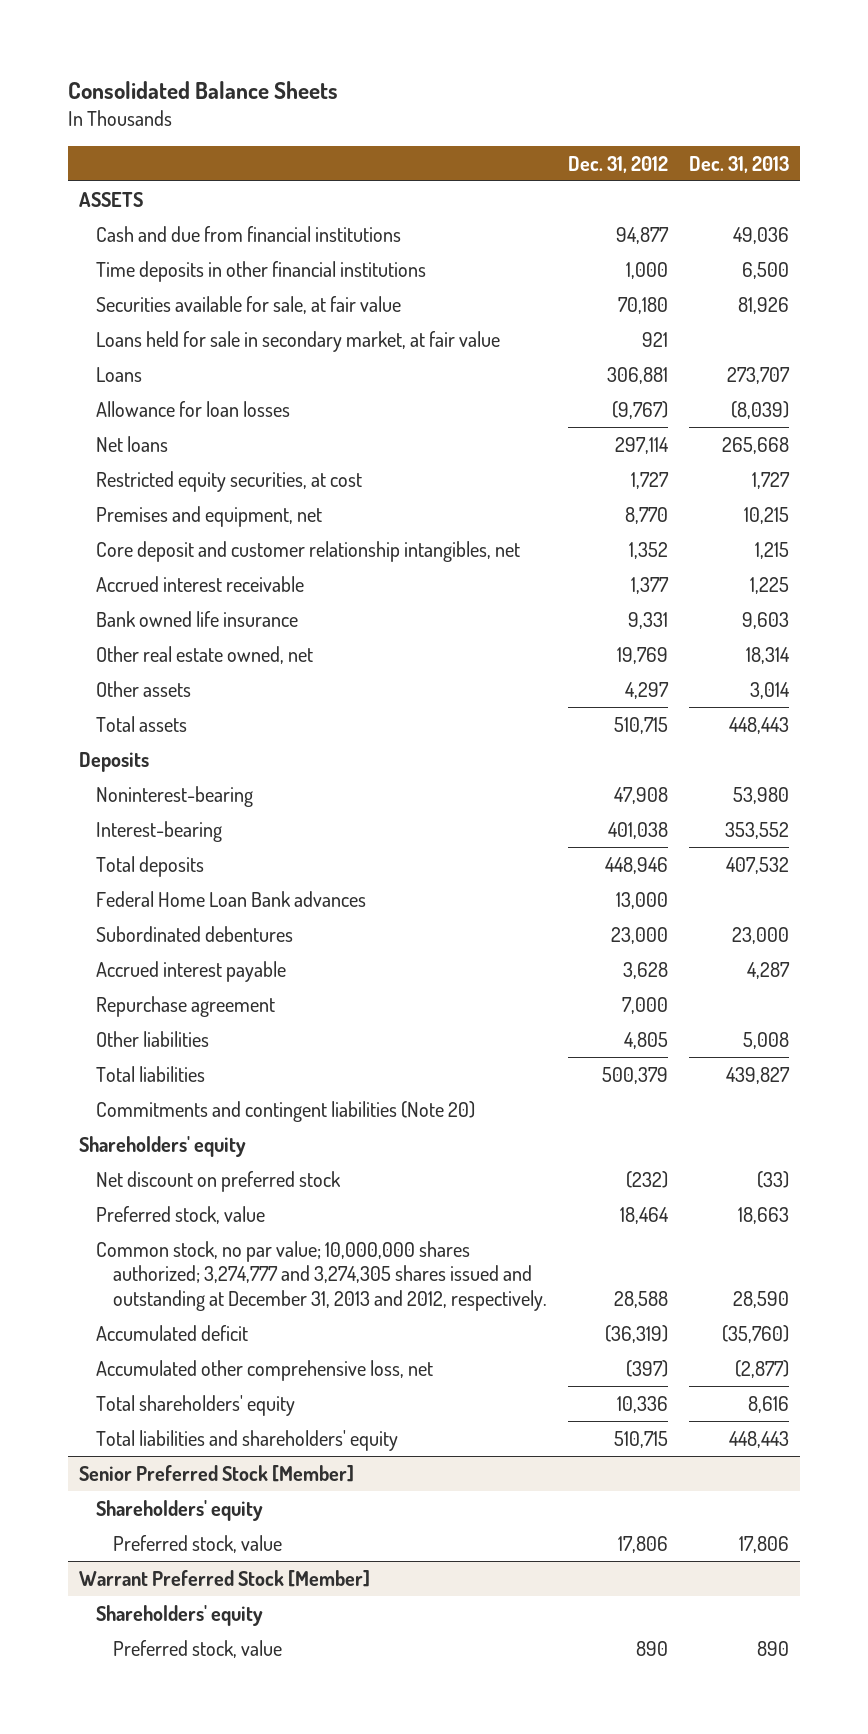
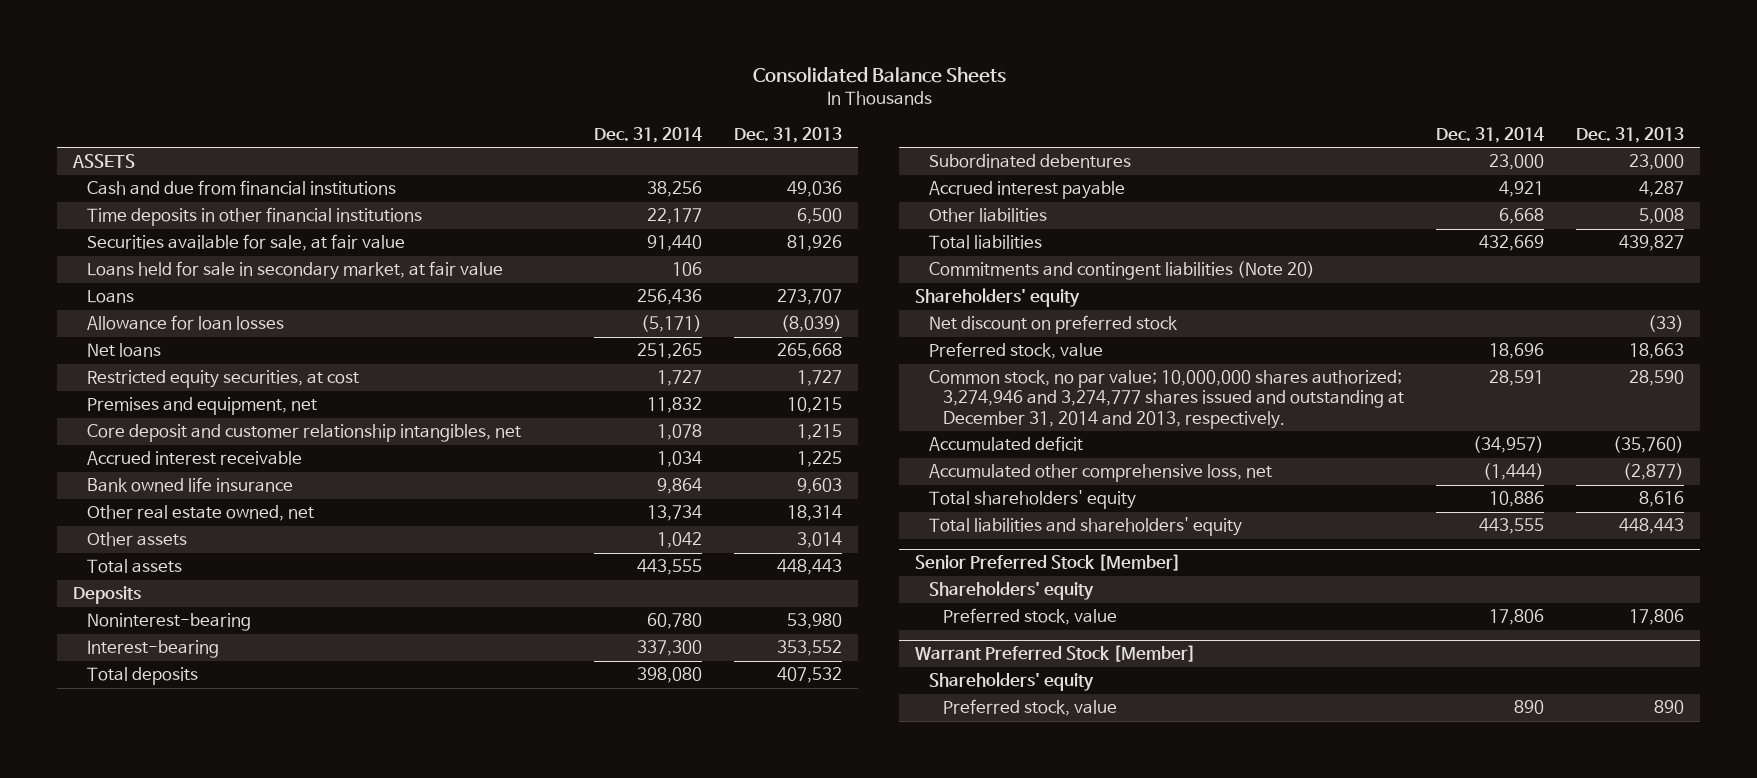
[567,155,668,173] Dec. 31, 2012 -> none
none -> [593,126,702,143] Dec. 31, 2014
[95,890,366,907] Federal Home Loan Bank advances -> none
[95,995,275,1017] Repurchase agreement -> none
[95,1240,547,1311] Common stock, no par value; 10,000,000 shares authorized; 3,274,777 and 3,274,305 shares issued and outstanding at December 31, 2013 and 2012, respectively. -> [929,370,1405,429] Common stock, no par value; 10,000,000 shares authorized; 3,274,946 and 3,274,777 shares issued and outstanding at December 31, 2014 and 2013, respectively.

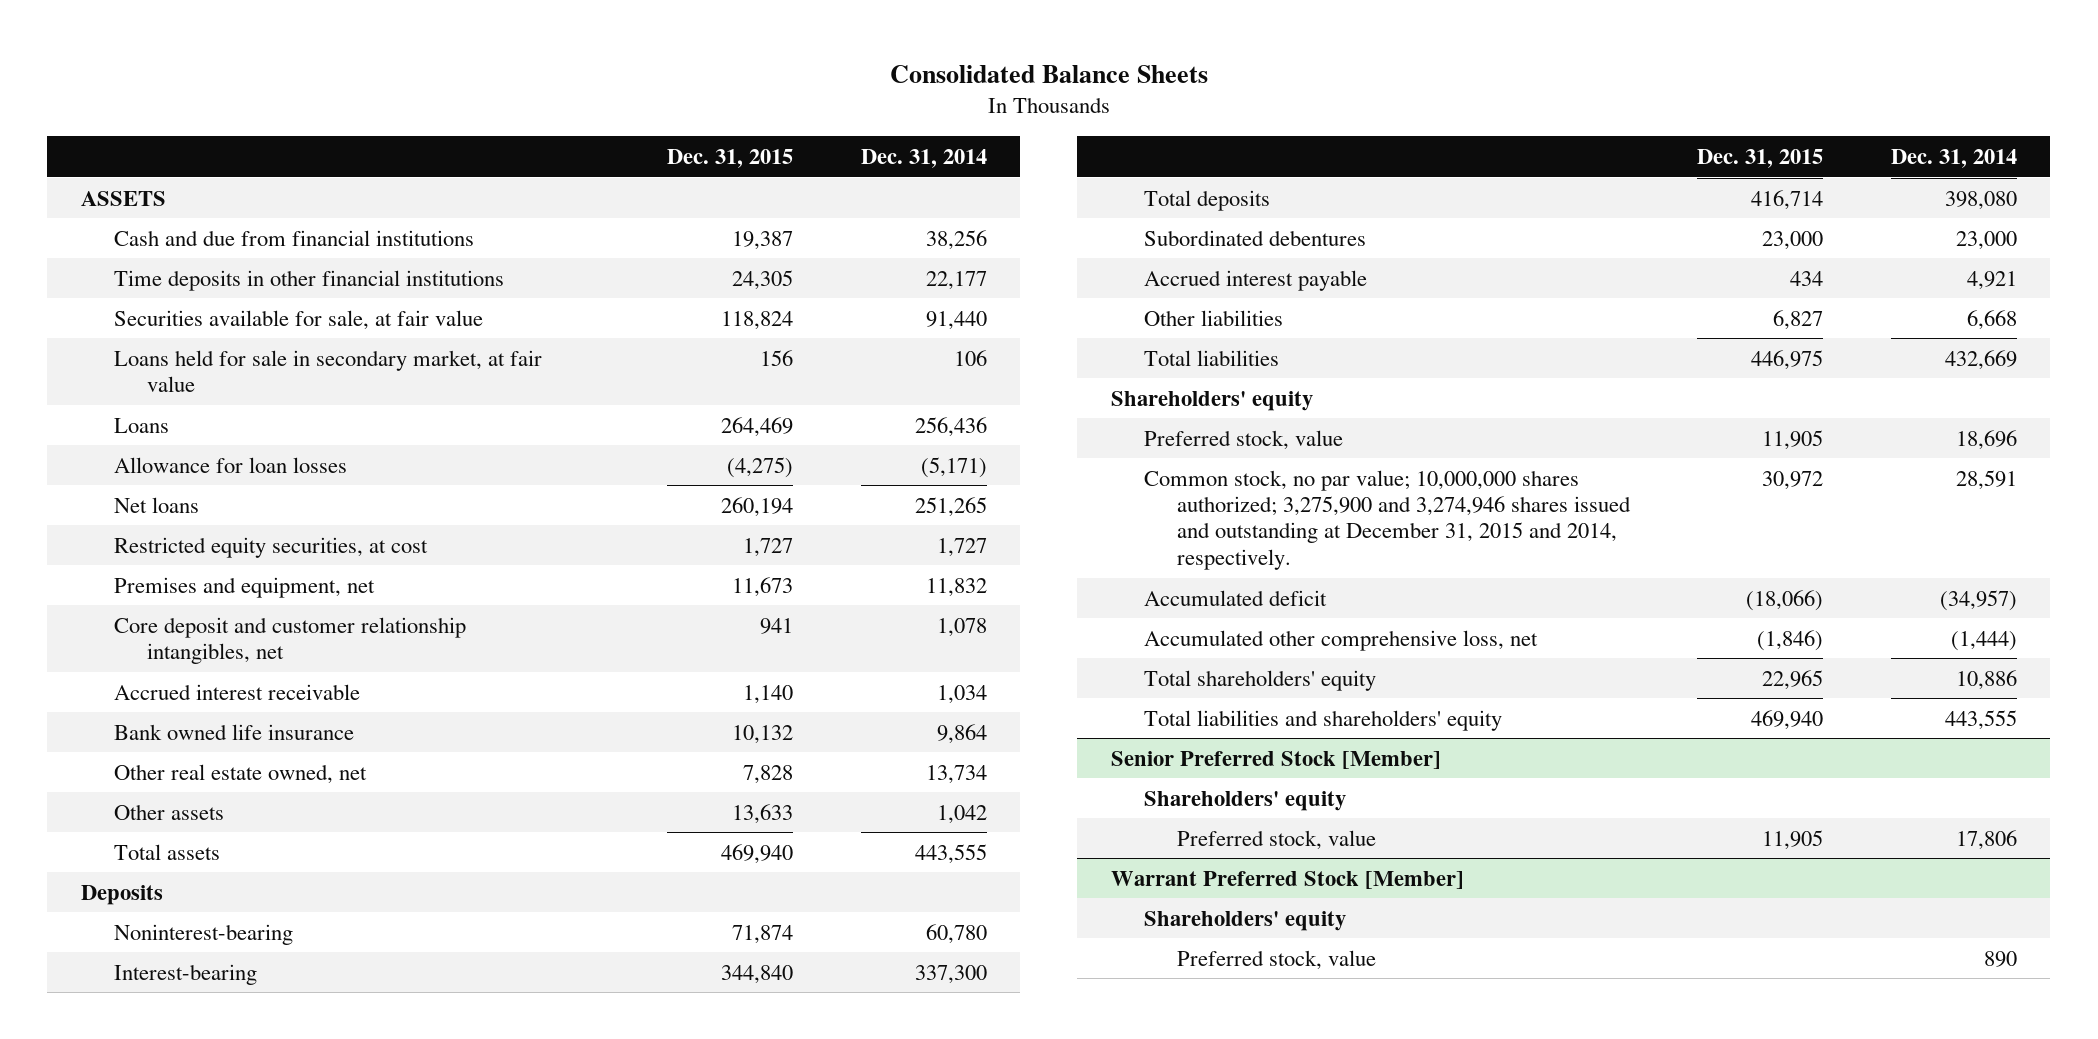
[734,126,843,143] Dec. 31, 2013 -> none
none -> [667,148,794,168] Dec. 31, 2015
[929,261,1316,281] Commitments and contingent liabilities (Note 20) -> none
[929,315,1179,335] Net discount on preferred stock -> none
[929,370,1405,429] Common stock, no par value; 10,000,000 shares authorized; 3,274,946 and 3,274,777 shares issued and outstanding at December 31, 2014 and 2013, respectively. -> [1143,469,1631,570] Common stock, no par value; 10,000,000 shares authorized; 3,275,900 and 3,274,946 shares issued and outstanding at December 31, 2015 and 2014, respectively.

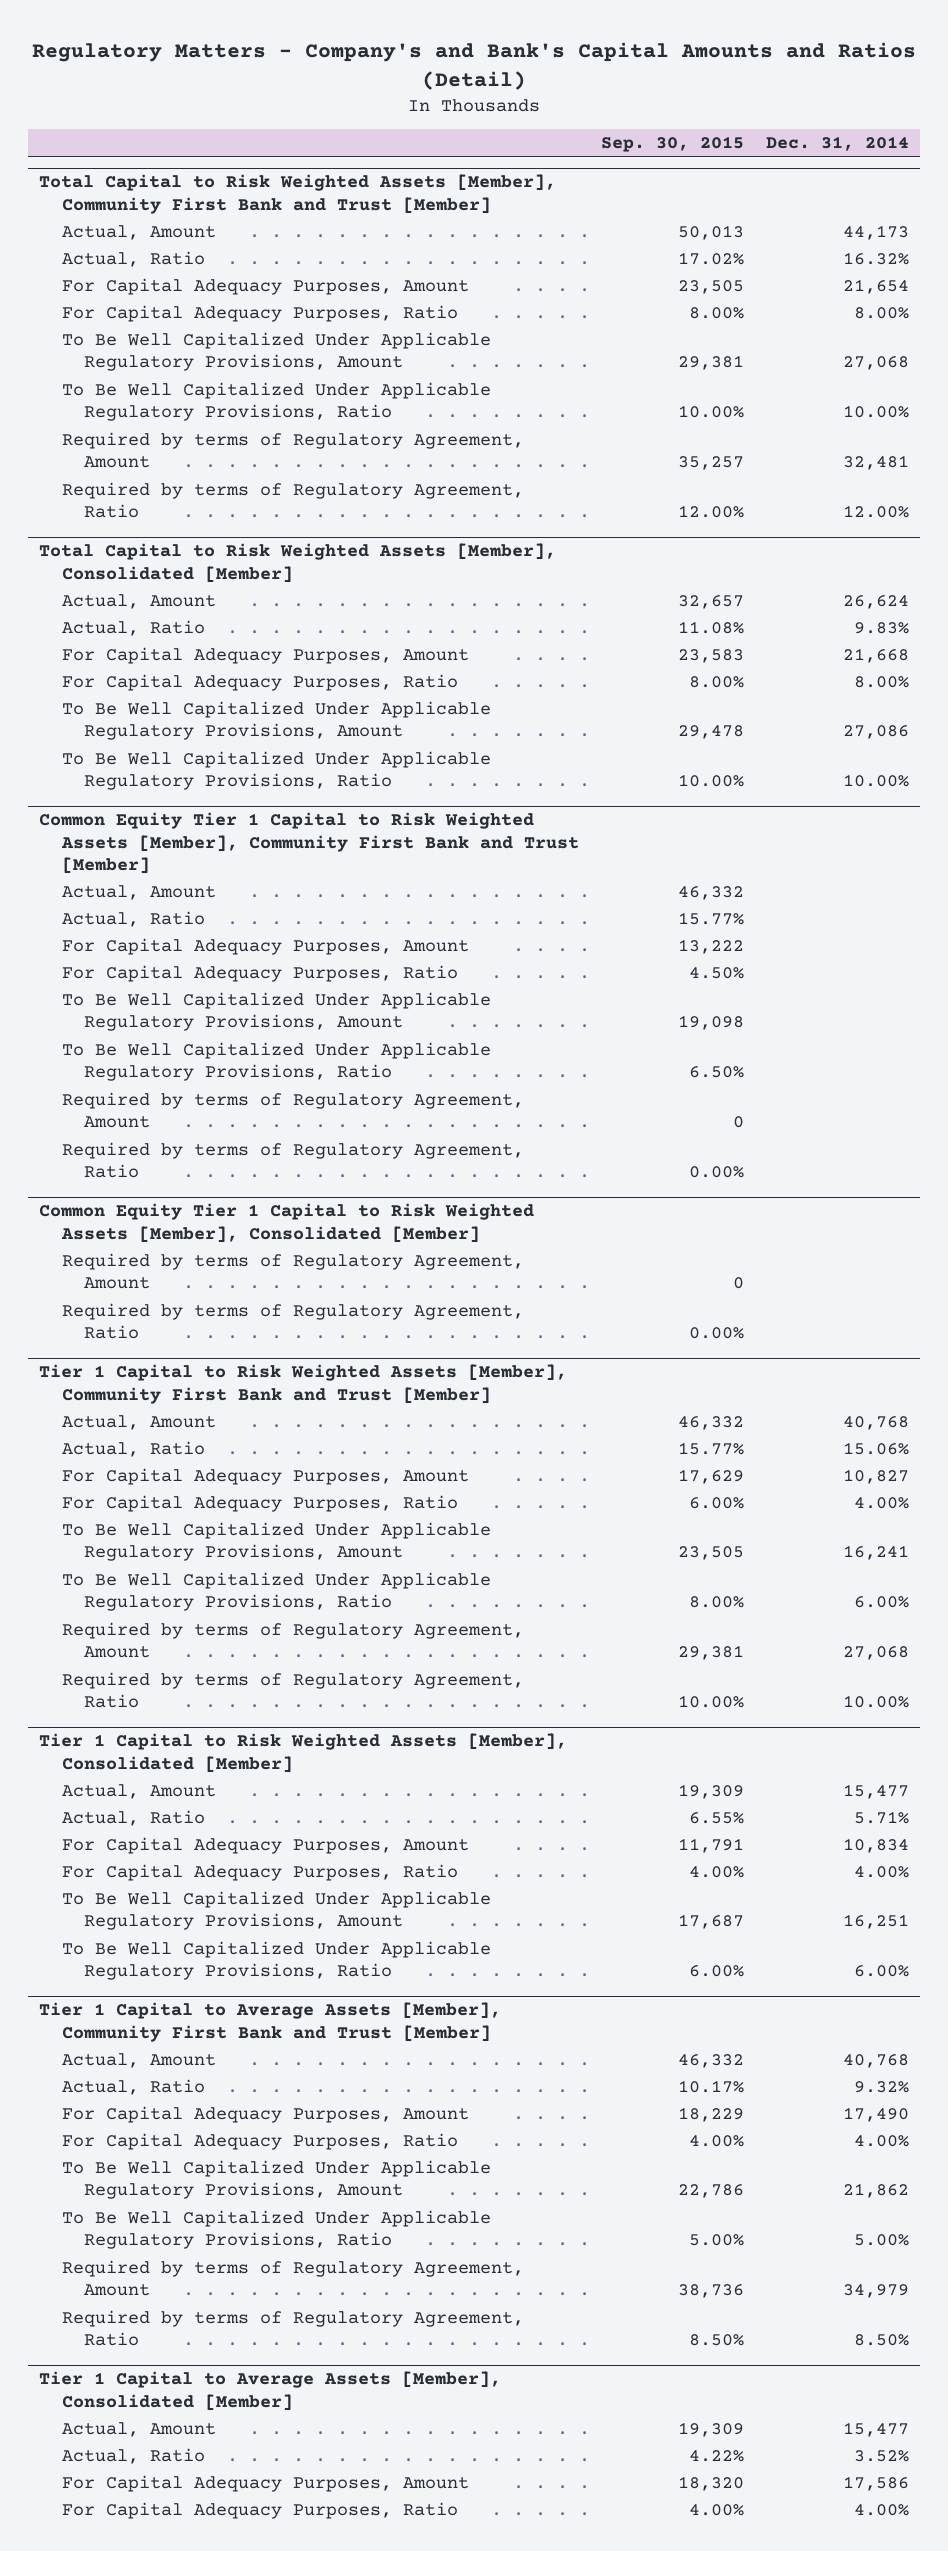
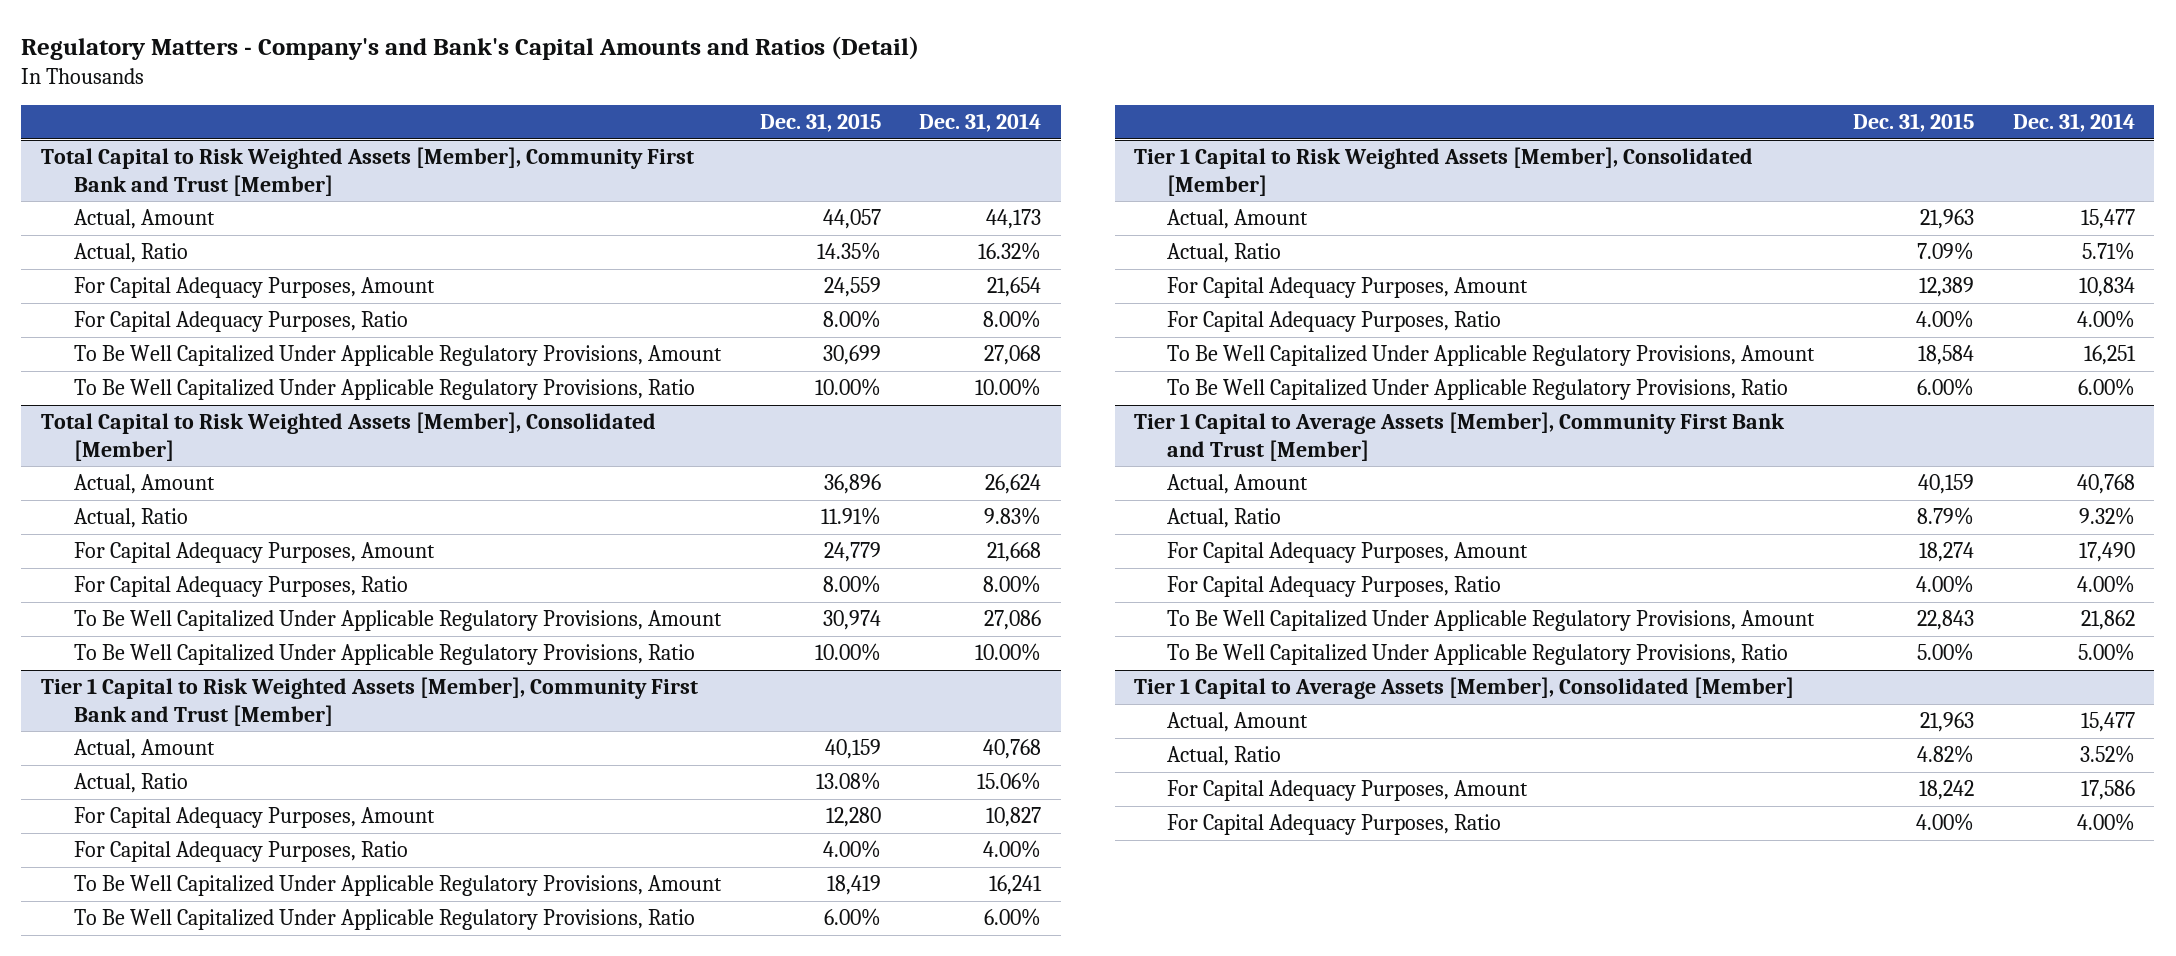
[600,136,744,153] Sep. 30, 2015 -> none
none -> [759,113,881,133] Dec. 31, 2015
[61,431,524,469] Required by terms of Regulatory Agreement, Amount -> none
[61,481,524,519] Required by terms of Regulatory Agreement, Ratio -> none
[39,812,579,875] Common Equity Tier 1 Capital to Risk Weighted Assets [Member], Community First Bank and Trust [Member] -> none
[61,884,216,900] Actual, Amount -> none
[61,910,205,927] Actual, Ratio -> none
[61,937,469,955] For Capital Adequacy Purposes, Amount -> none
[61,964,458,982] For Capital Adequacy Purposes, Ratio -> none
[61,991,491,1032] To Be Well Capitalized Under Applicable Regulatory Provisions, Amount -> none
[61,1041,491,1082] To Be Well Capitalized Under Applicable Regulatory Provisions, Ratio -> none
[61,1091,524,1129] Required by terms of Regulatory Agreement, Amount -> none
[61,1141,524,1179] Required by terms of Regulatory Agreement, Ratio -> none
[39,1203,535,1243] Common Equity Tier 1 Capital to Risk Weighted Assets [Member], Consolidated [Member] -> none
[61,1252,524,1290] Required by terms of Regulatory Agreement, Amount -> none
[61,1302,524,1340] Required by terms of Regulatory Agreement, Ratio -> none
[61,1621,524,1659] Required by terms of Regulatory Agreement, Amount -> none
[61,1671,524,1709] Required by terms of Regulatory Agreement, Ratio -> none
[61,2259,524,2297] Required by terms of Regulatory Agreement, Amount -> none
[61,2309,524,2347] Required by terms of Regulatory Agreement, Ratio -> none

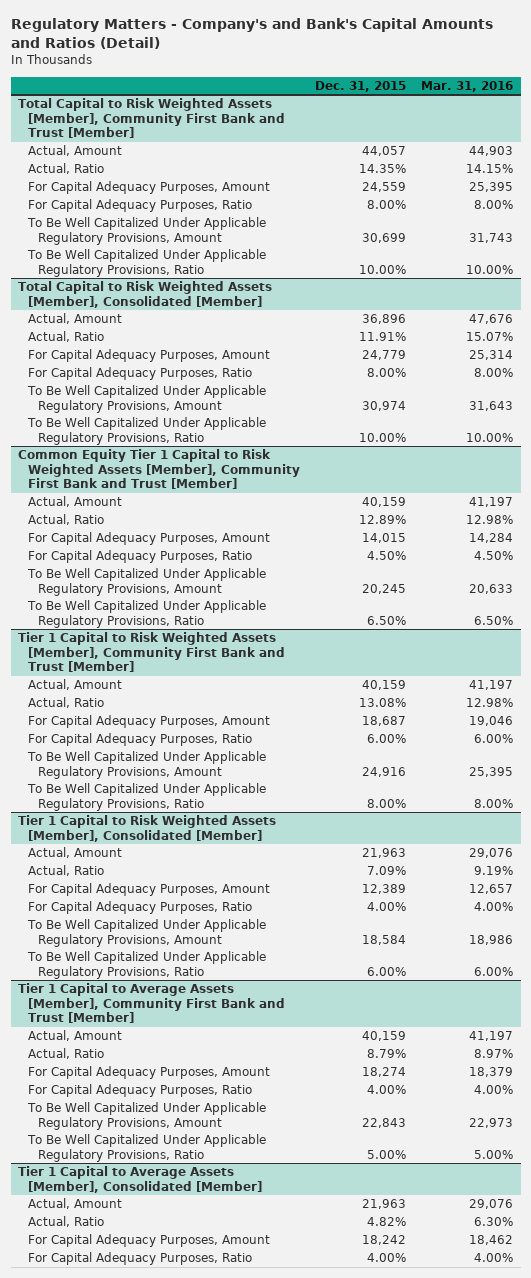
[919,113,1042,133] Dec. 31, 2014 -> none
none -> [421,80,514,92] Mar. 31, 2016
none -> [18,449,301,490] Common Equity Tier 1 Capital to Risk Weighted Assets [Member], Community First Bank and Trust [Member]
none -> [28,496,123,508] Actual, Amount
none -> [28,514,105,526] Actual, Ratio
none -> [28,532,271,546] For Capital Adequacy Purposes, Amount
none -> [28,550,253,564] For Capital Adequacy Purposes, Ratio
none -> [27,568,267,596] To Be Well Capitalized Under Applicable Regulatory Provisions, Amount
none -> [27,600,267,628] To Be Well Capitalized Under Applicable Regulatory Provisions, Ratio
[825,807,881,828] 12,280 -> [362,716,407,727] 18,687
[822,840,881,859] 4.00% -> [367,734,407,744] 6.00%
[826,875,881,896] 18,419 -> [362,766,407,777] 24,916
[823,908,881,927] 6.00% -> [367,798,407,808] 8.00%

